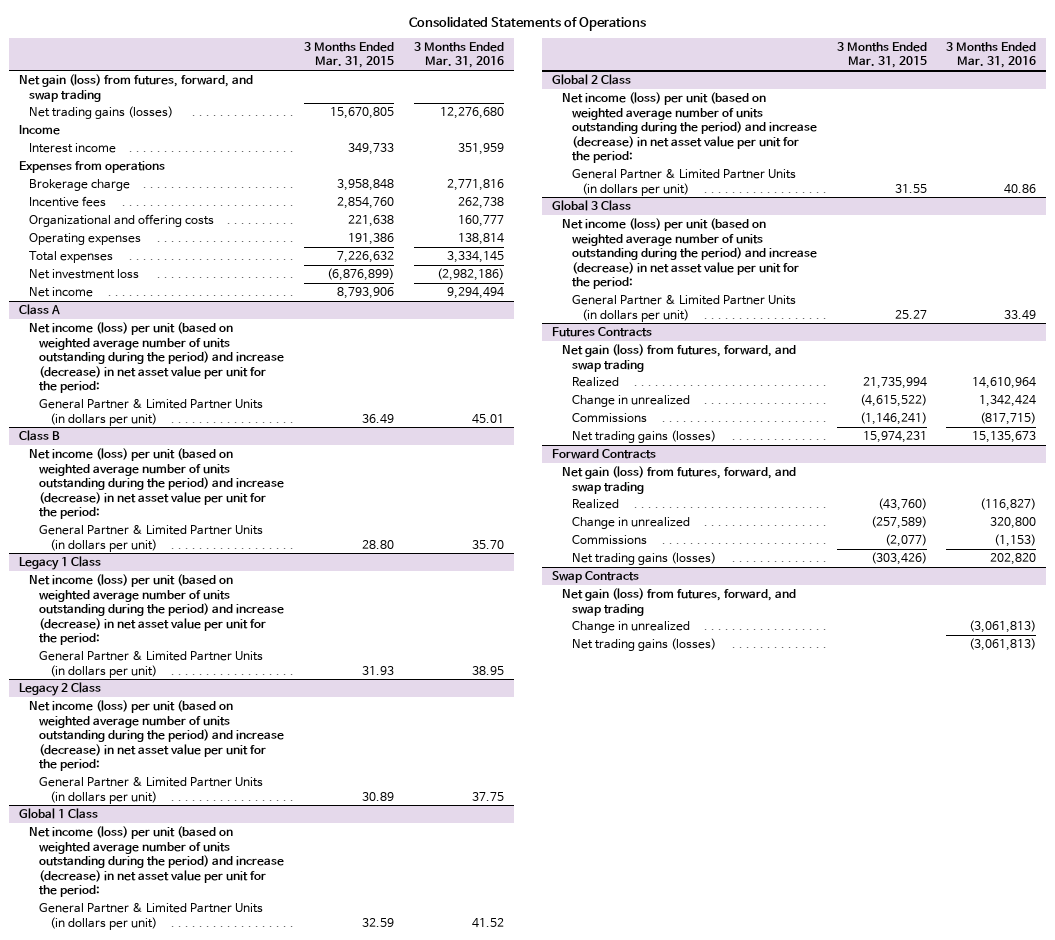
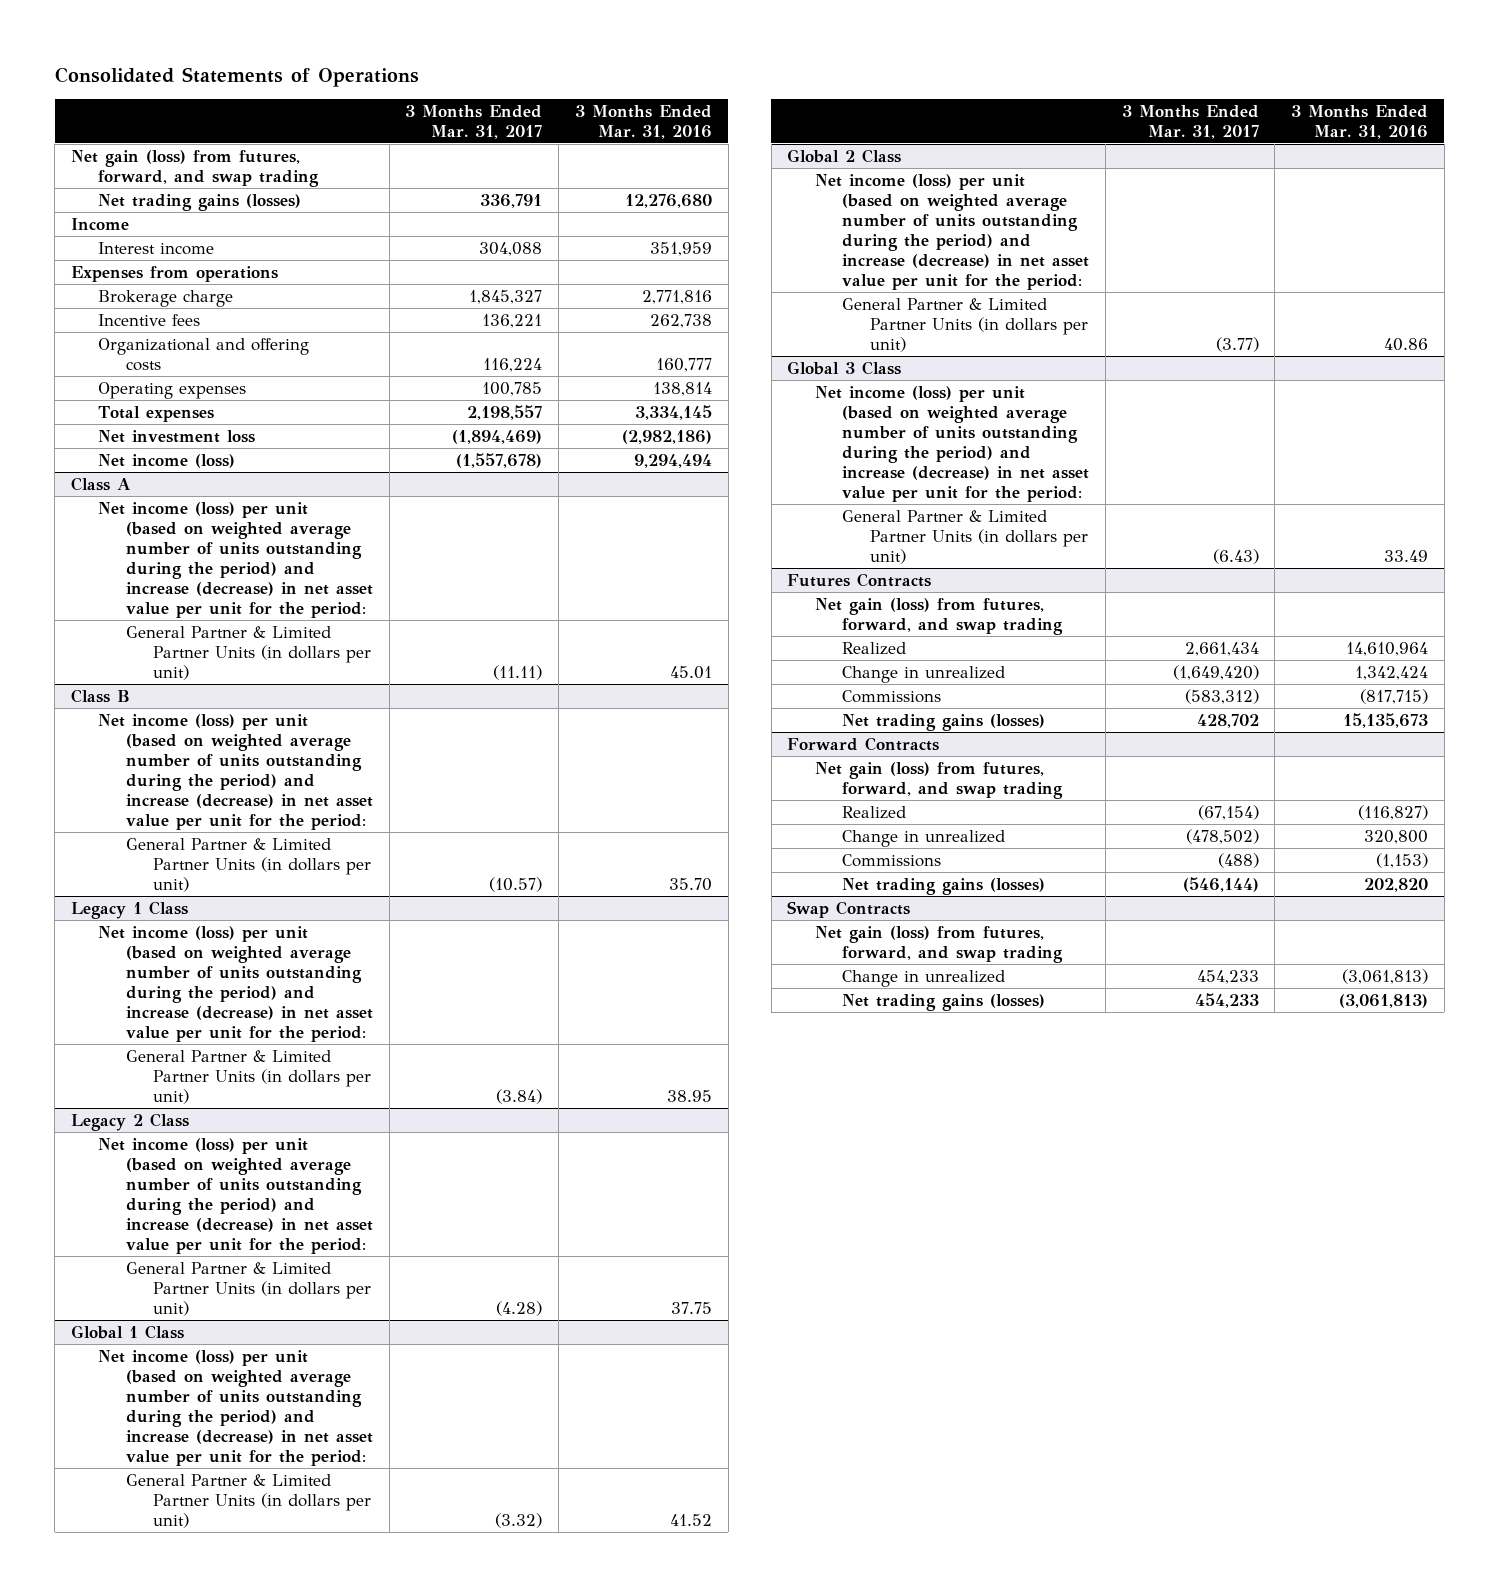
[304,41,395,69] 3 Months Ended Mar. 31, 2015 -> none
none -> [405,104,543,139] 3 Months Ended Mar. 31, 2017
[29,286,94,297] Net income -> [98,454,236,469] Net income (loss)

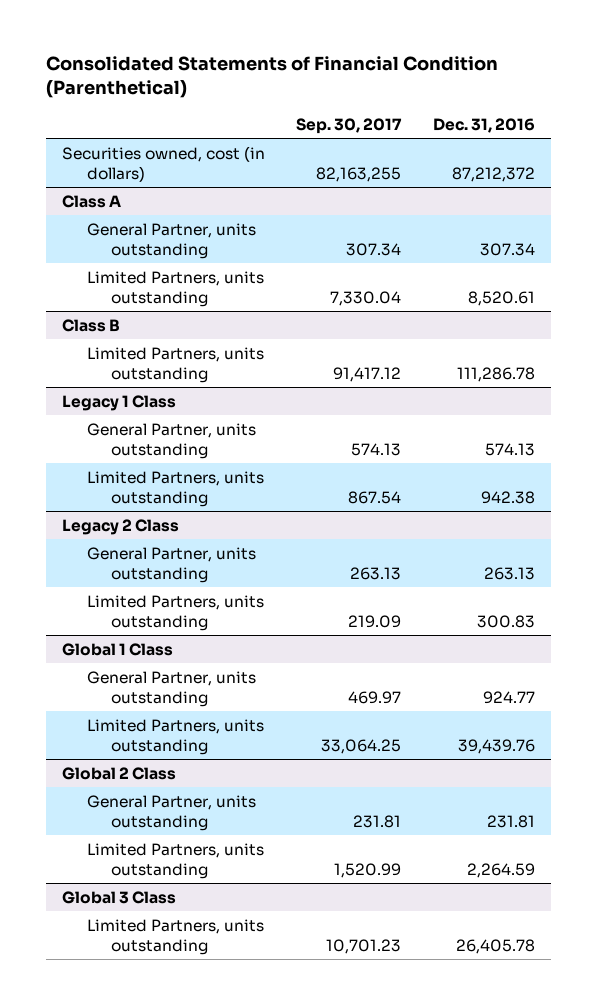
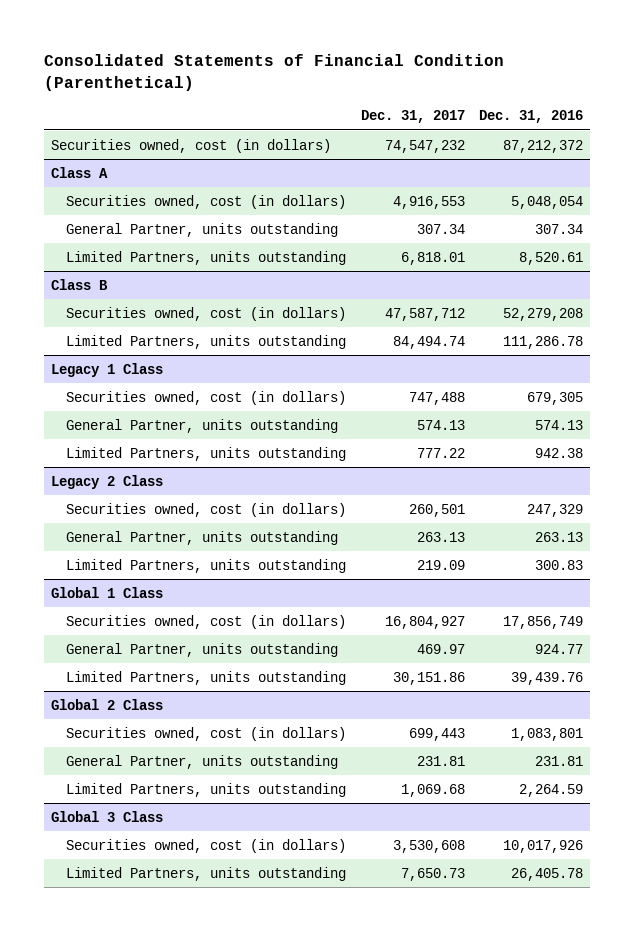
[296,117,403,134] Sep. 30, 2017 -> none
none -> [360,110,465,124] Dec. 31, 2017
none -> [66,194,347,209] Securities owned, cost (in dollars)
none -> [66,306,347,321] Securities owned, cost (in dollars)
none -> [66,390,347,405] Securities owned, cost (in dollars)
none -> [66,502,347,517] Securities owned, cost (in dollars)
none -> [66,614,347,629] Securities owned, cost (in dollars)
none -> [66,726,347,741] Securities owned, cost (in dollars)
none -> [66,838,347,853] Securities owned, cost (in dollars)

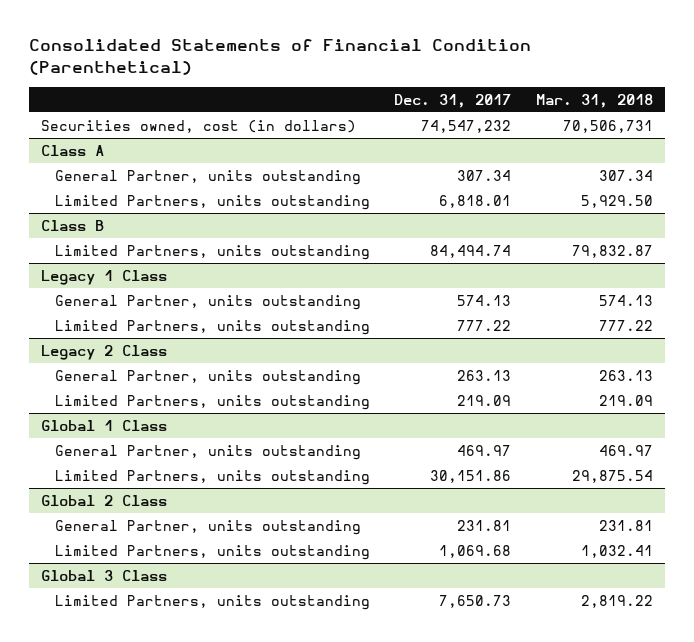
[478,110,583,124] Dec. 31, 2016 -> none
none -> [535,93,653,108] Mar. 31, 2018
[66,194,347,209] Securities owned, cost (in dollars) -> none
[66,306,347,321] Securities owned, cost (in dollars) -> none
[66,390,347,405] Securities owned, cost (in dollars) -> none
[66,502,347,517] Securities owned, cost (in dollars) -> none
[66,614,347,629] Securities owned, cost (in dollars) -> none
[66,726,347,741] Securities owned, cost (in dollars) -> none
[66,838,347,853] Securities owned, cost (in dollars) -> none

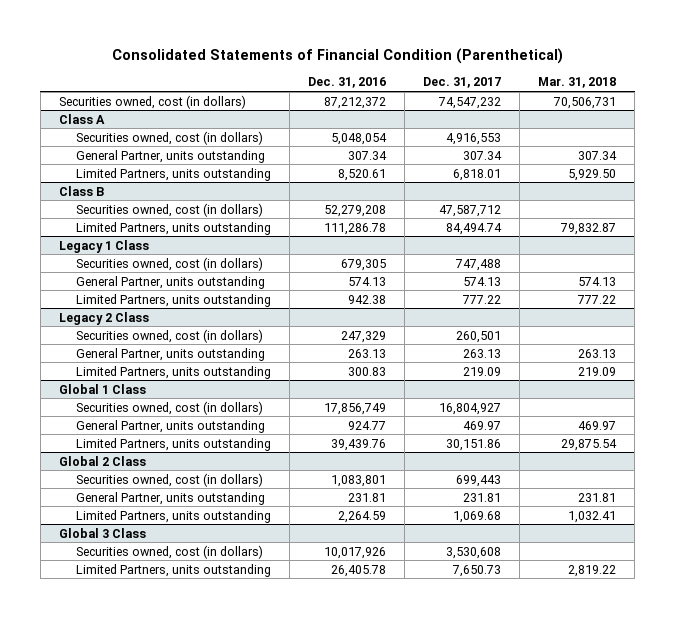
none -> [308,77,387,89] Dec. 31, 2016
none -> [75,130,263,145] Securities owned, cost (in dollars)
none -> [75,202,263,217] Securities owned, cost (in dollars)
none -> [75,256,263,271] Securities owned, cost (in dollars)
none -> [75,328,263,343] Securities owned, cost (in dollars)
none -> [75,400,263,415] Securities owned, cost (in dollars)
none -> [75,472,263,487] Securities owned, cost (in dollars)
none -> [75,544,263,559] Securities owned, cost (in dollars)

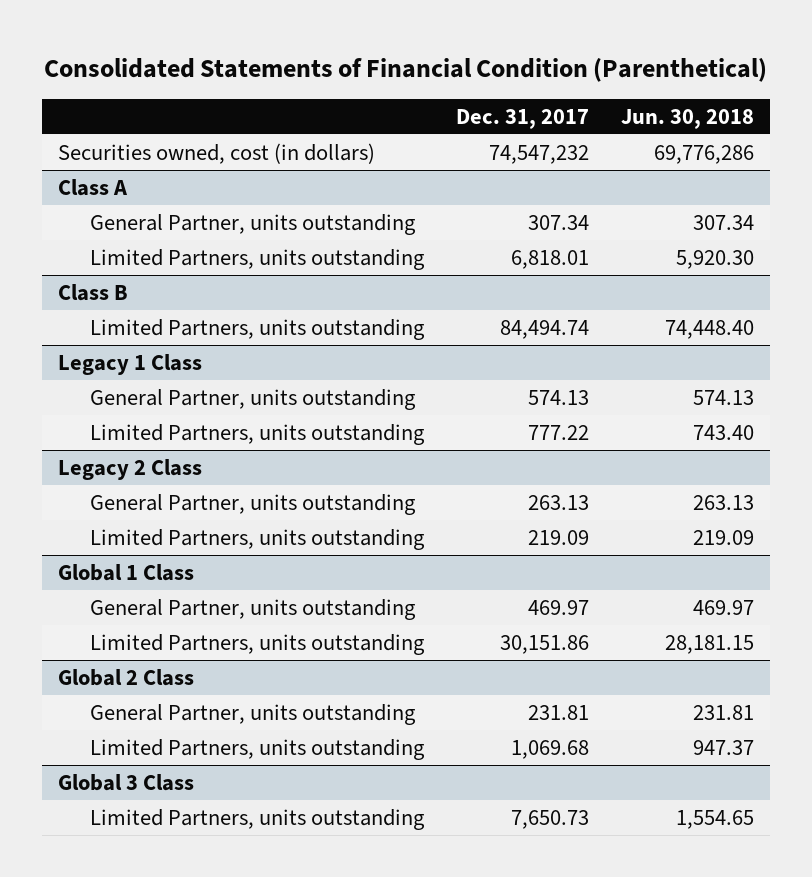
[308,77,387,89] Dec. 31, 2016 -> none
[538,77,617,89] Mar. 31, 2018 -> none
none -> [620,109,754,130] Jun. 30, 2018
[75,130,263,145] Securities owned, cost (in dollars) -> none
[75,202,263,217] Securities owned, cost (in dollars) -> none
[75,256,263,271] Securities owned, cost (in dollars) -> none
[75,328,263,343] Securities owned, cost (in dollars) -> none
[75,400,263,415] Securities owned, cost (in dollars) -> none
[75,472,263,487] Securities owned, cost (in dollars) -> none
[75,544,263,559] Securities owned, cost (in dollars) -> none

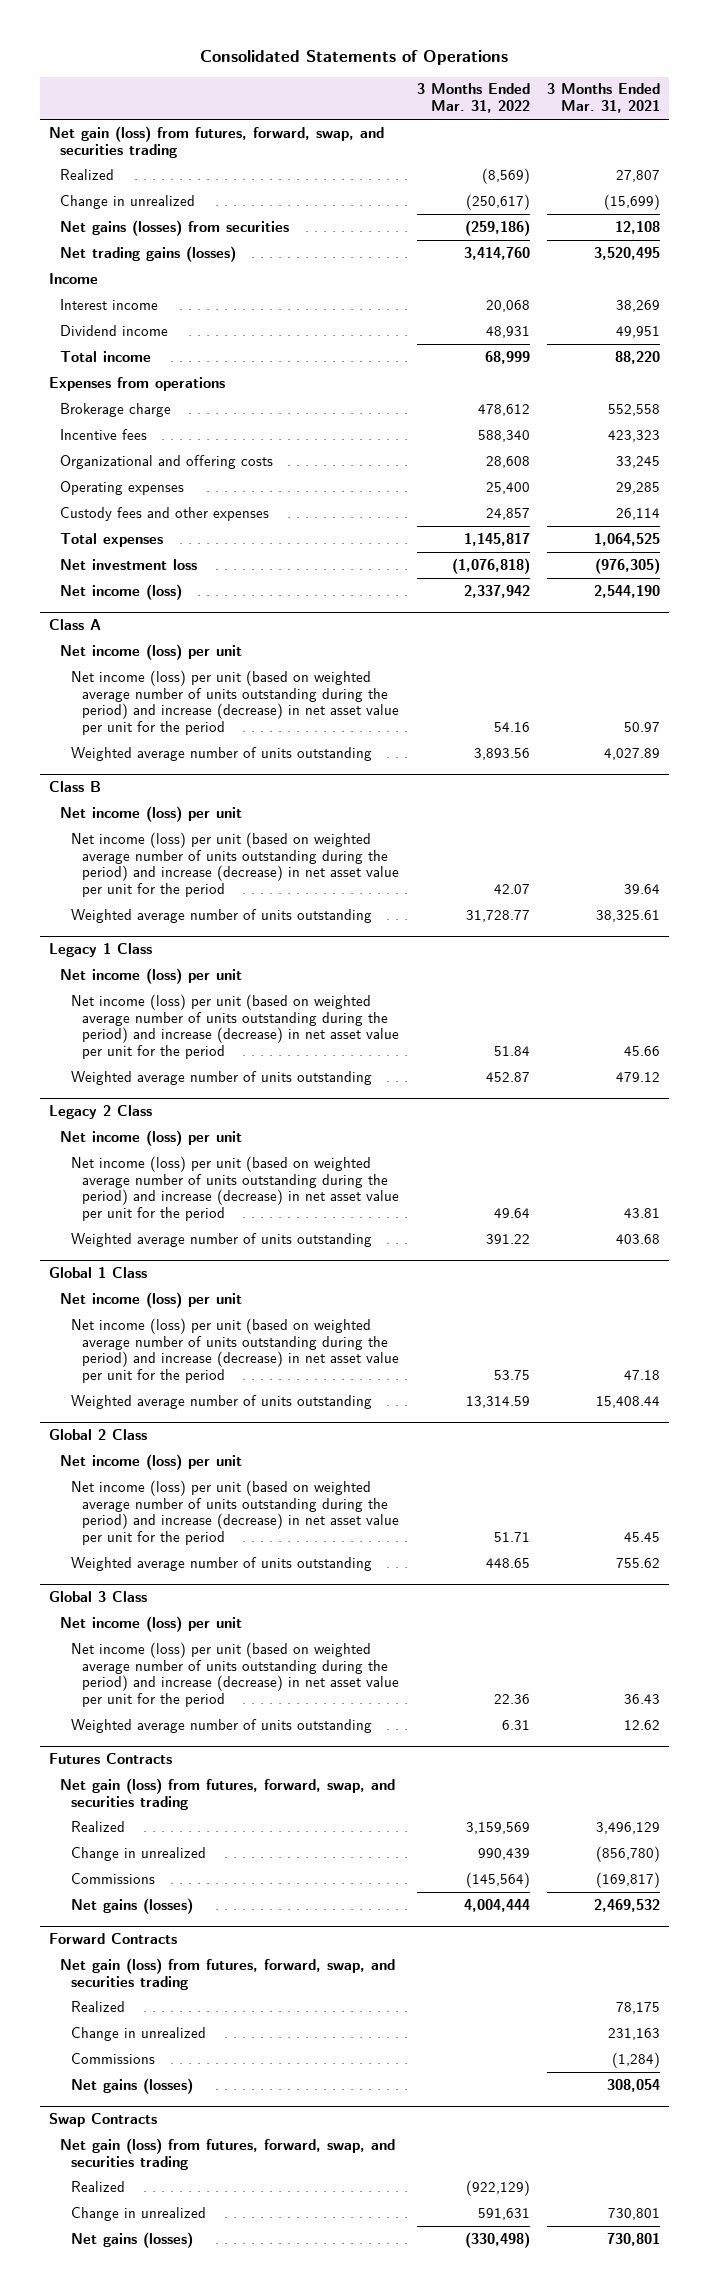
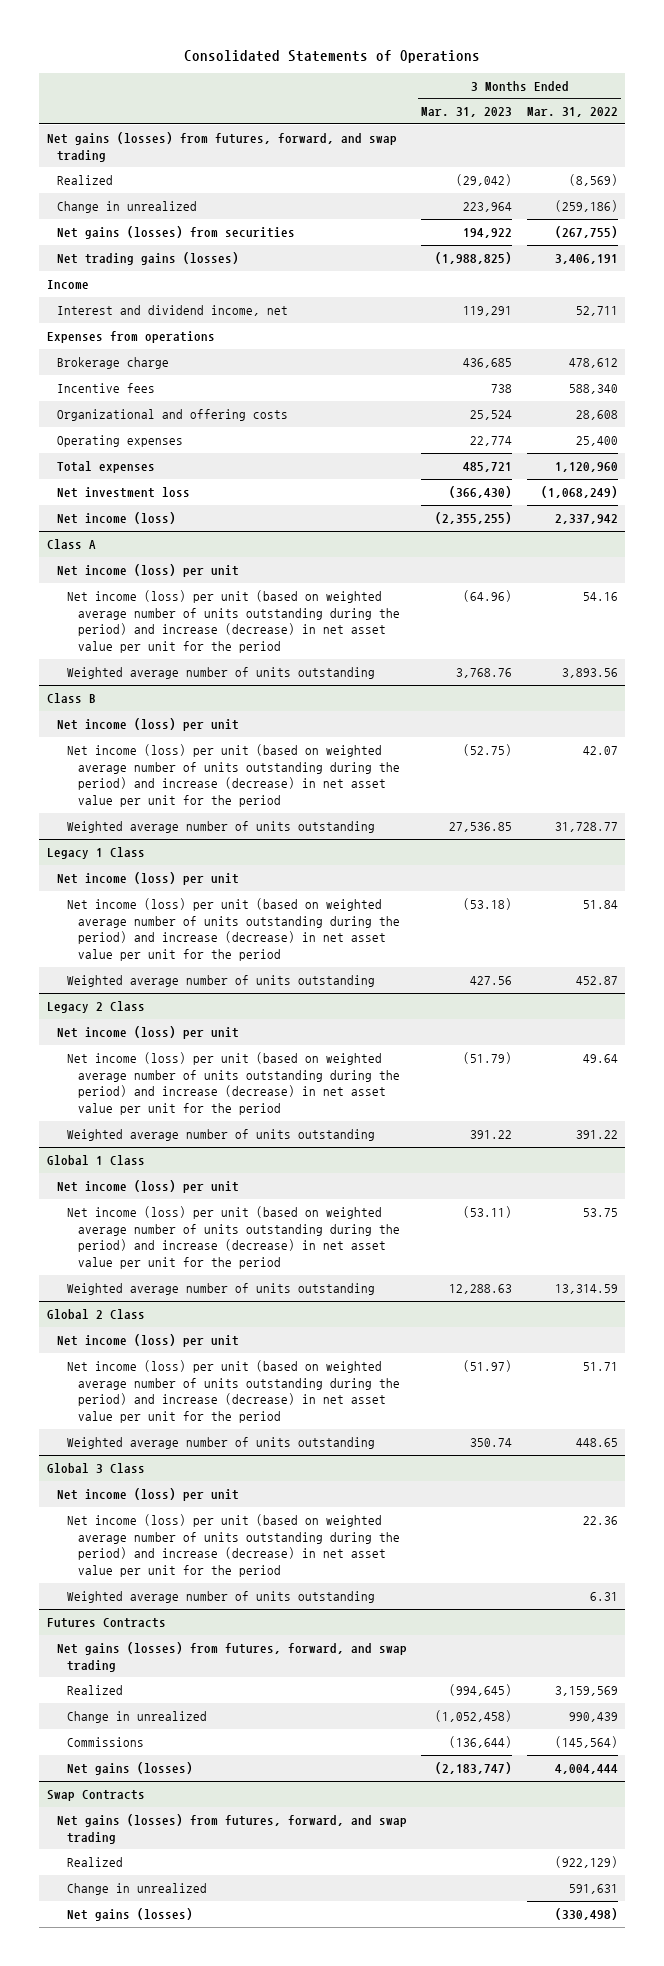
[547,83,661,114] 3 Months Ended Mar. 31, 2021 -> none
none -> [421,107,513,118] Mar. 31, 2023
[48,125,384,158] Net gain (loss) from futures, forward, swap, and securities trading -> [46,132,397,162] Net gains (losses) from futures, forward, and swap trading
[465,193,530,210] (250,617) -> [554,200,618,213] (259,186)
[464,219,530,236] (259,186) -> [554,226,618,239] (267,755)
[463,246,530,260] 3,414,760 -> [554,254,618,265] 3,406,191
[59,298,158,310] Interest income -> none
[59,324,168,336] Dividend income -> none
[59,350,151,362] Total income -> none
none -> [56,305,288,317] Interest and dividend income, net
[59,506,269,521] Custody fees and other expenses -> none
[463,532,530,546] 1,145,817 -> [554,462,618,473] 1,120,960
[451,557,530,574] (1,076,818) -> [540,486,618,499] (1,068,249)
[59,1777,395,1810] Net gain (loss) from futures, forward, swap, and securities trading -> [56,1642,407,1672] Net gains (losses) from futures, forward, and swap trading
[48,1933,177,1945] Forward Contracts -> none
[59,1957,395,1990] Net gain (loss) from futures, forward, swap, and securities trading -> none
[70,2000,125,2012] Realized -> none
[70,2026,206,2041] Change in unrealized -> none
[70,2052,155,2064] Commissions -> none
[70,2077,193,2094] Net gains (losses) -> none
[59,2137,395,2170] Net gain (loss) from futures, forward, swap, and securities trading -> [56,1814,407,1844] Net gains (losses) from futures, forward, and swap trading

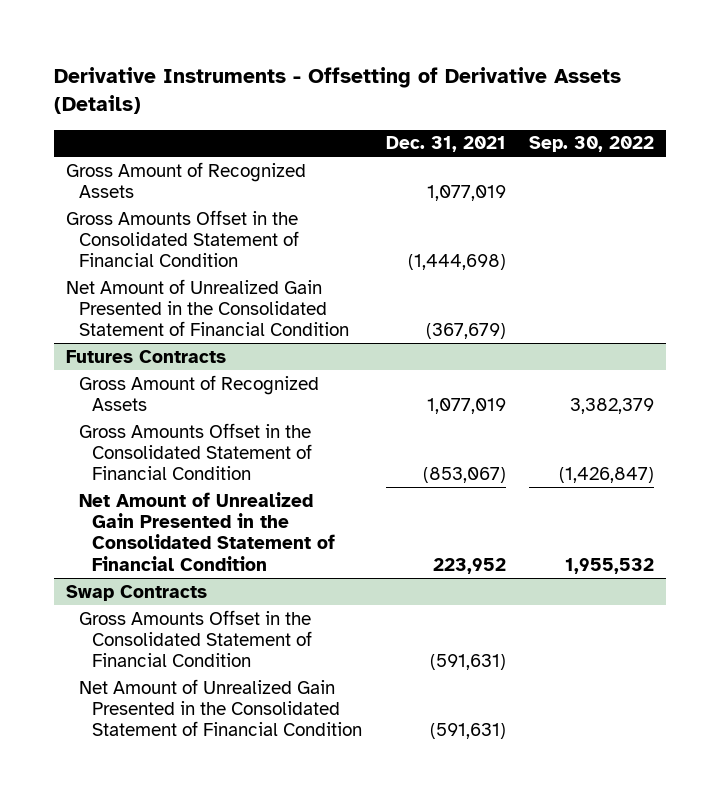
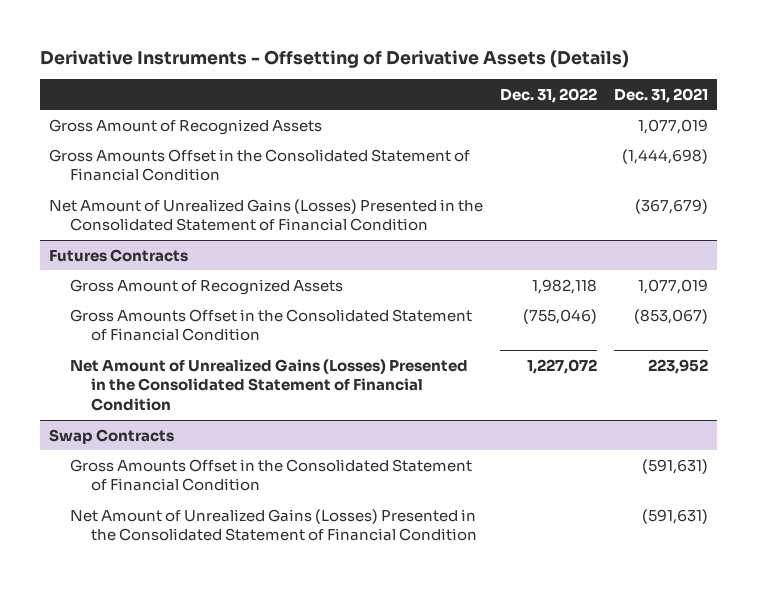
[529,136,655,153] Sep. 30, 2022 -> none
none -> [499,87,597,103] Dec. 31, 2022
[65,278,349,337] Net Amount of Unrealized Gain Presented in the Consolidated Statement of Financial Condition -> [48,198,483,232] Net Amount of Unrealized Gains (Losses) Presented in the Consolidated Statement of Financial Condition
[78,491,335,571] Net Amount of Unrealized Gain Presented in the Consolidated Statement of Financial Condition -> [69,358,468,411] Net Amount of Unrealized Gains (Losses) Presented in the Consolidated Statement of Financial Condition
[78,678,362,737] Net Amount of Unrealized Gain Presented in the Consolidated Statement of Financial Condition -> [69,508,478,542] Net Amount of Unrealized Gains (Losses) Presented in the Consolidated Statement of Financial Condition

